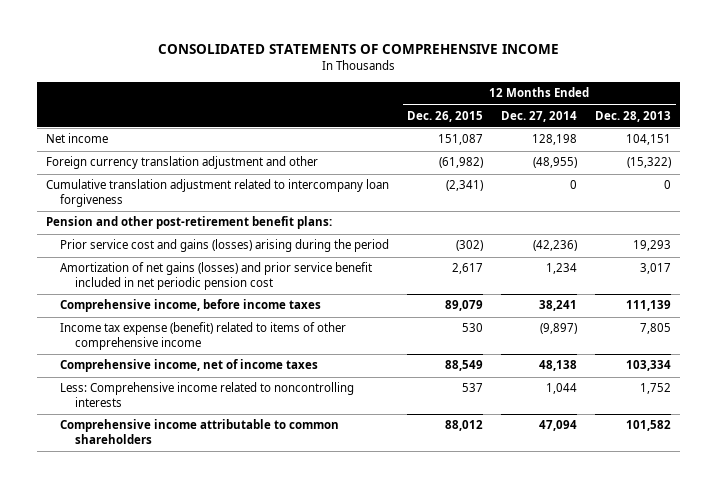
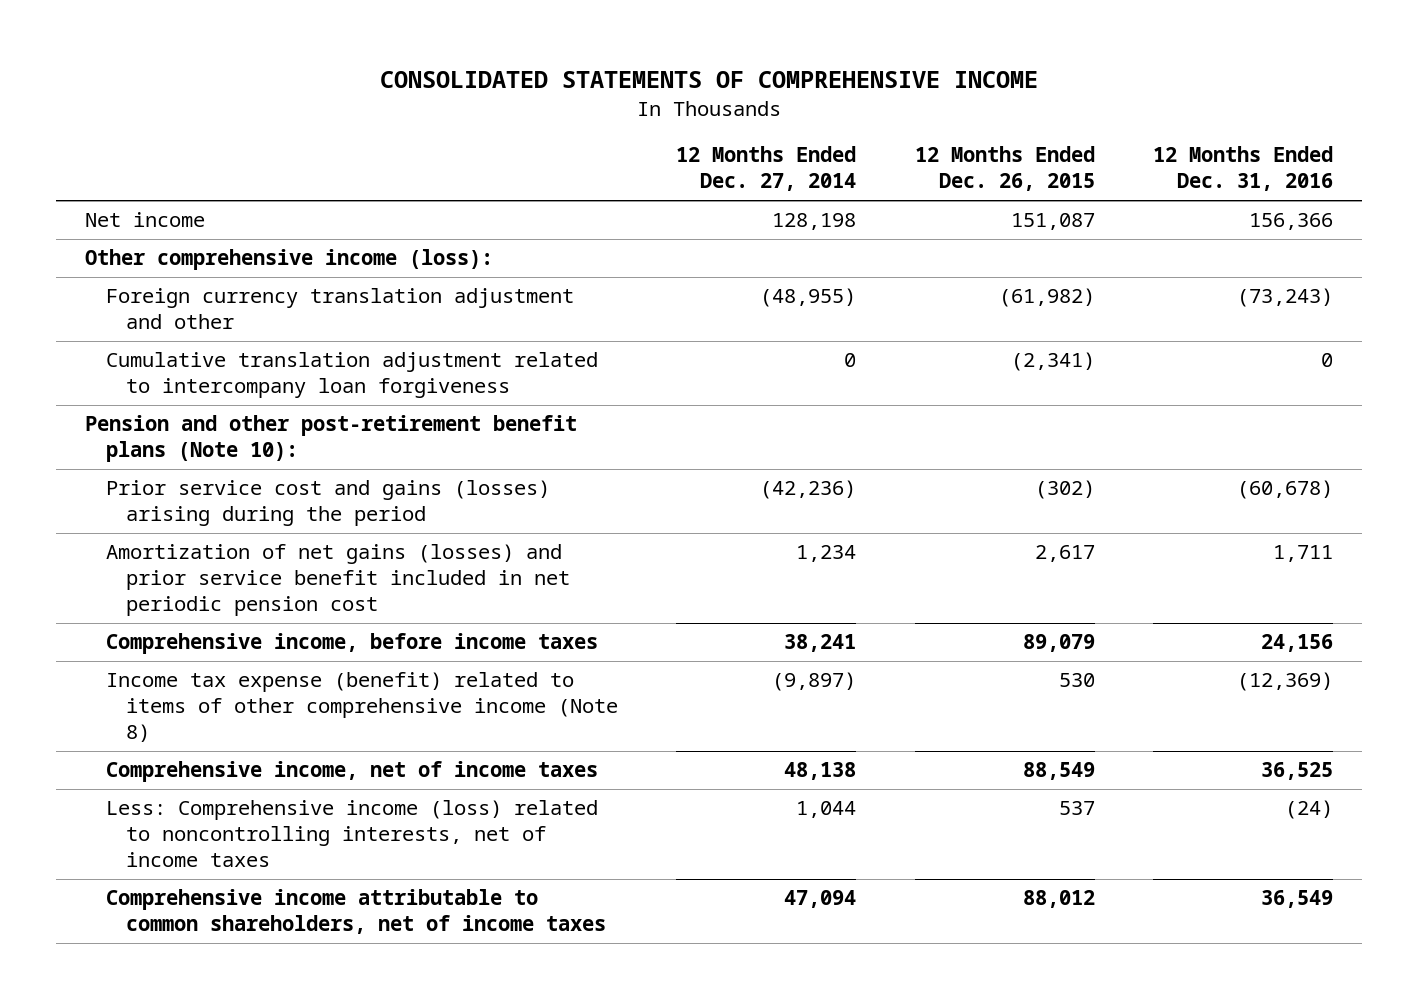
[595,110,672,122] Dec. 28, 2013 -> none
none -> [1152,146,1333,192] 12 Months Ended Dec. 31, 2016
none -> [85,249,494,271] Other comprehensive income (loss):
[45,216,332,230] Pension and other post-retirement benefit plans: -> [85,415,578,463] Pension and other post-retirement benefit plans (Note 10):
[60,322,347,351] Income tax expense (benefit) related to items of other comprehensive income -> [105,672,619,743] Income tax expense (benefit) related to items of other comprehensive income (Note 8)
[60,382,355,408] Less: Comprehensive income related to noncontrolling interests -> [105,800,598,868] Less: Comprehensive income (loss) related to noncontrolling interests, net of income taxes
[60,419,340,445] Comprehensive income attributable to common shareholders -> [105,889,607,935] Comprehensive income attributable to common shareholders, net of income taxes

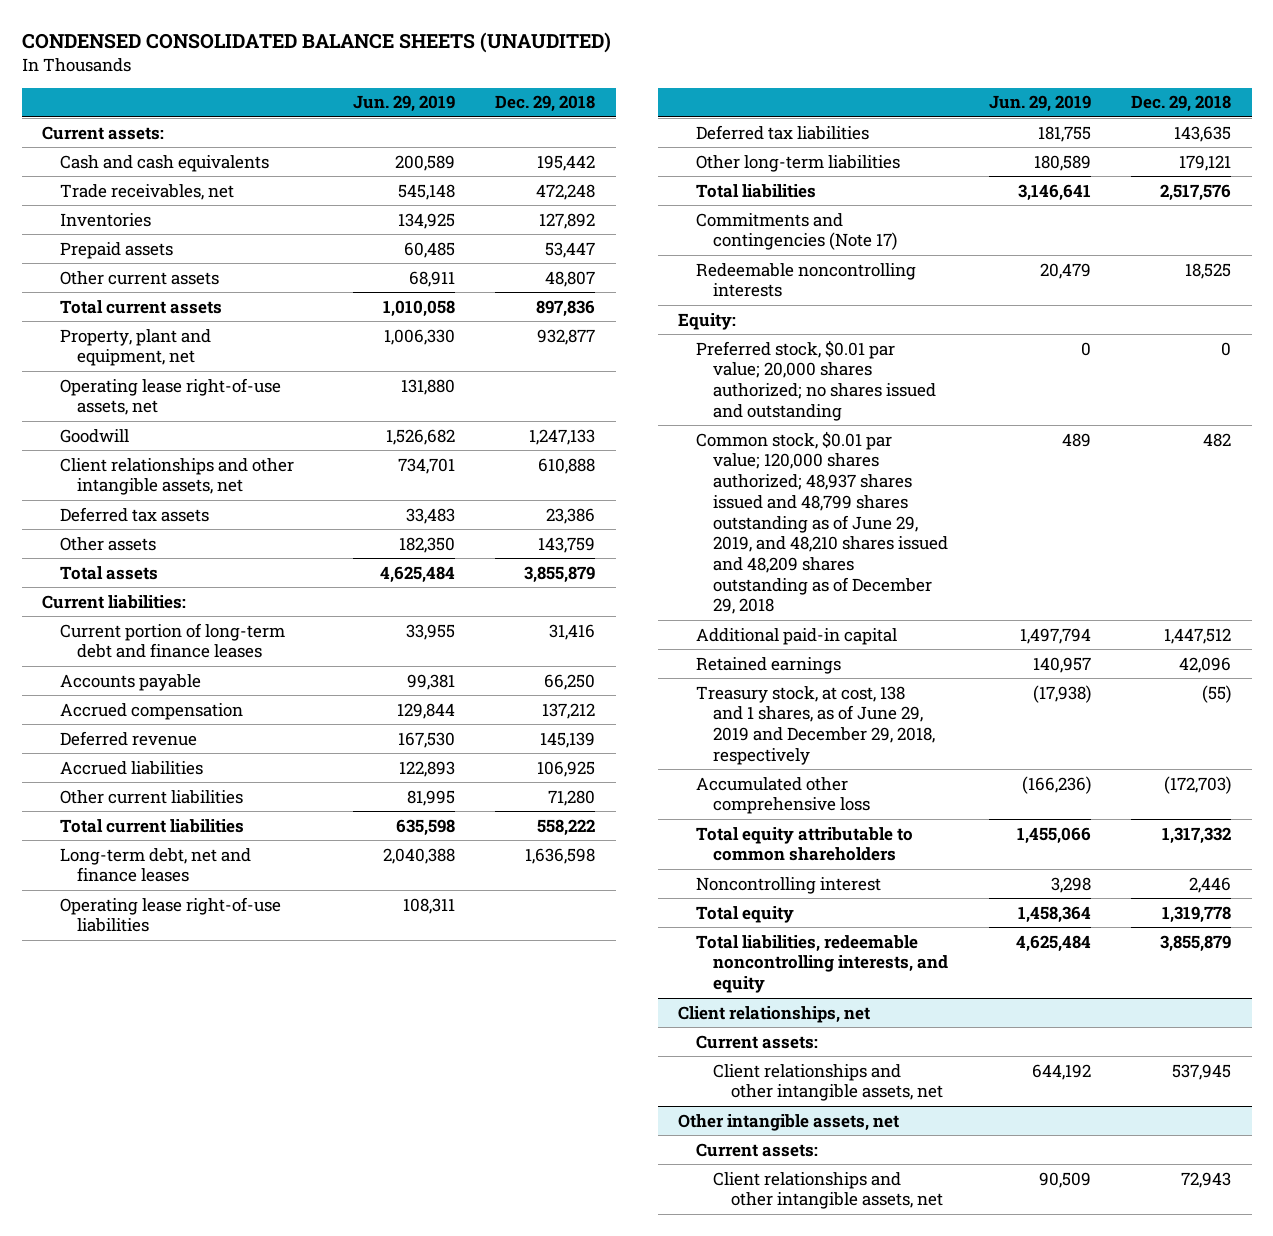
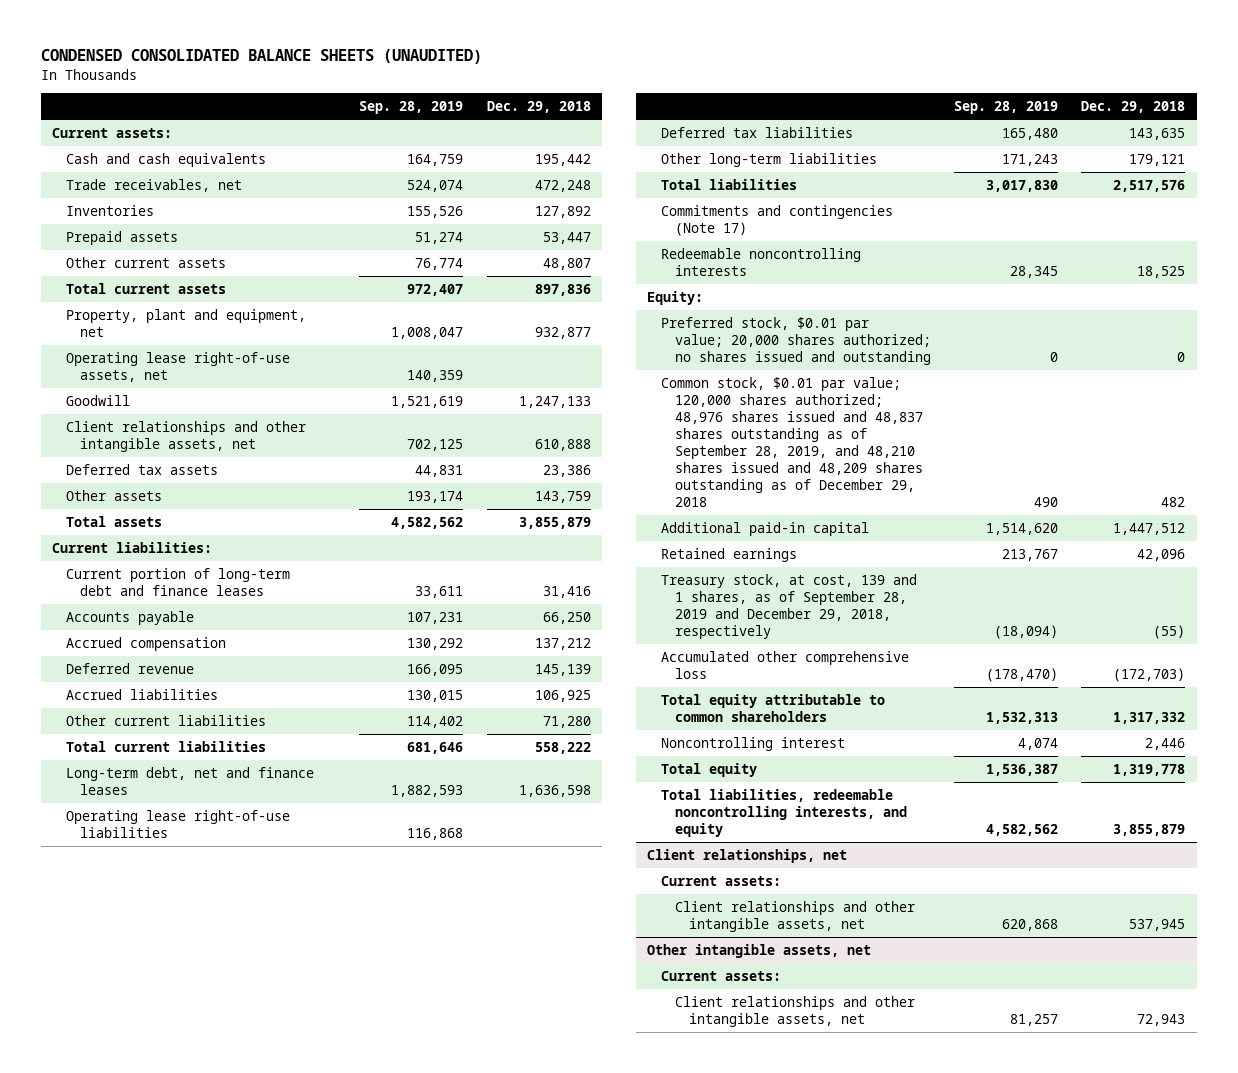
[352,95,455,113] Jun. 29, 2019 -> none
none -> [359,100,464,114] Sep. 28, 2019
[695,430,949,615] Common stock, $0.01 par value; 120,000 shares authorized; 48,937 shares issued and 48,799 shares outstanding as of June 29, 2019, and 48,210 shares issued and 48,209 shares outstanding as of December 29, 2018 -> [661,376,924,507] Common stock, $0.01 par value; 120,000 shares authorized; 48,976 shares issued and 48,837 shares outstanding as of September 28, 2019, and 48,210 shares issued and 48,209 shares outstanding as of December 29, 2018
[695,685,936,765] Treasury stock, at cost, 138 and 1 shares, as of June 29, 2019 and December 29, 2018, respectively -> [661,573,918,639] Treasury stock, at cost, 139 and 1 shares, as of September 28, 2019 and December 29, 2018, respectively

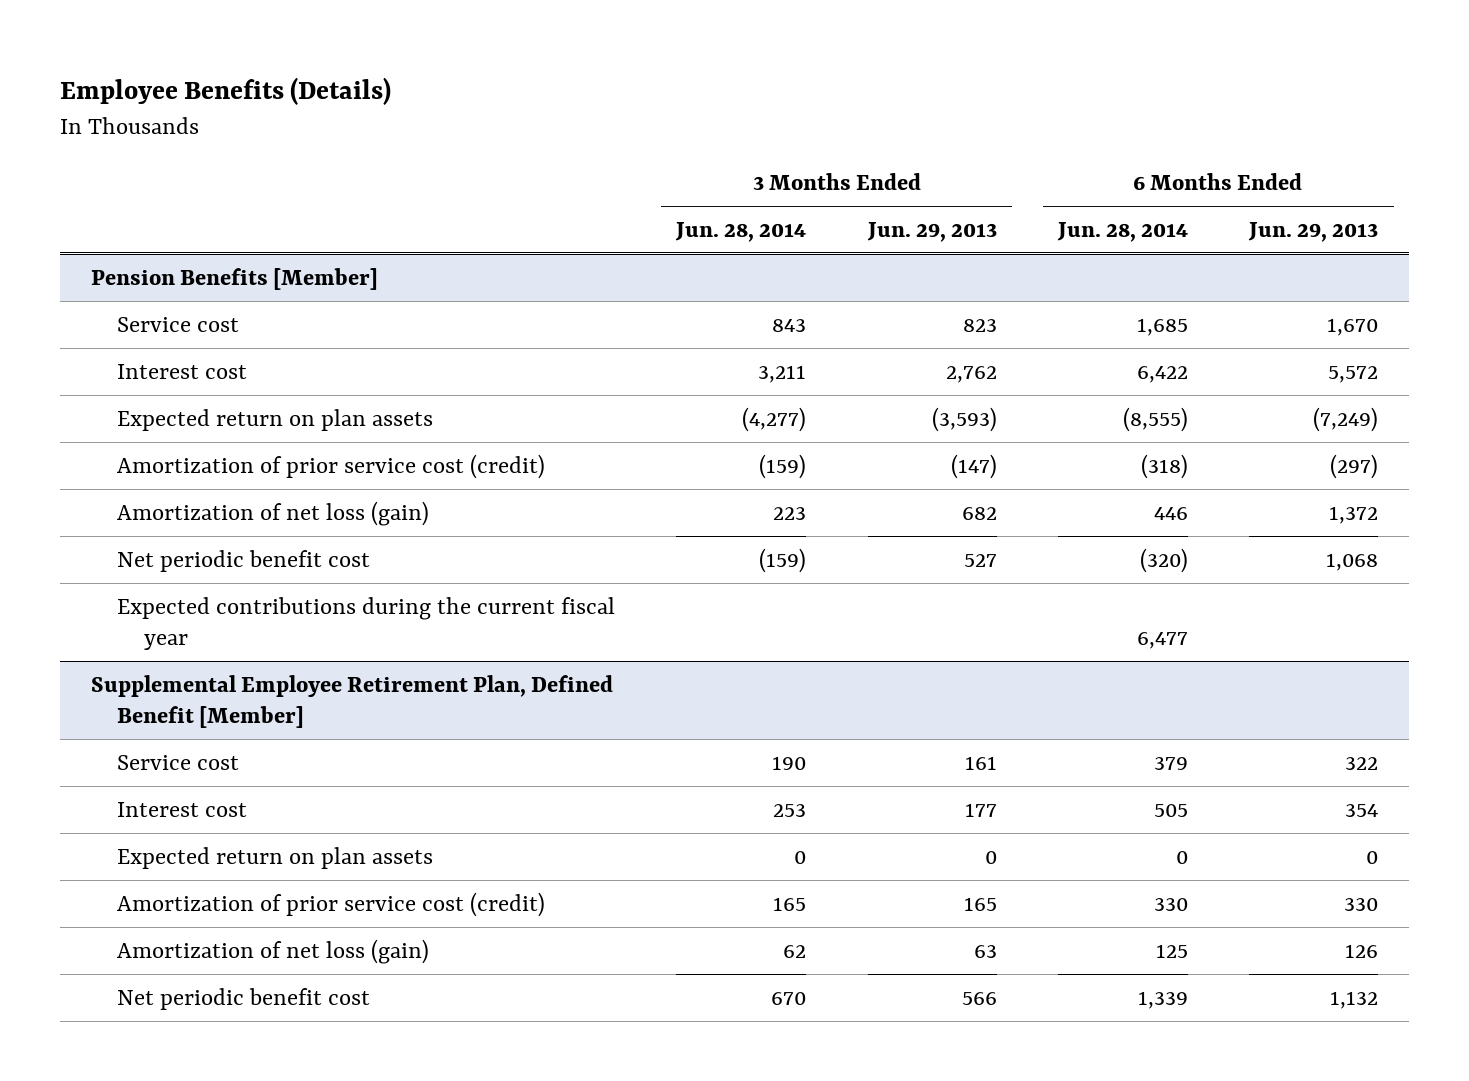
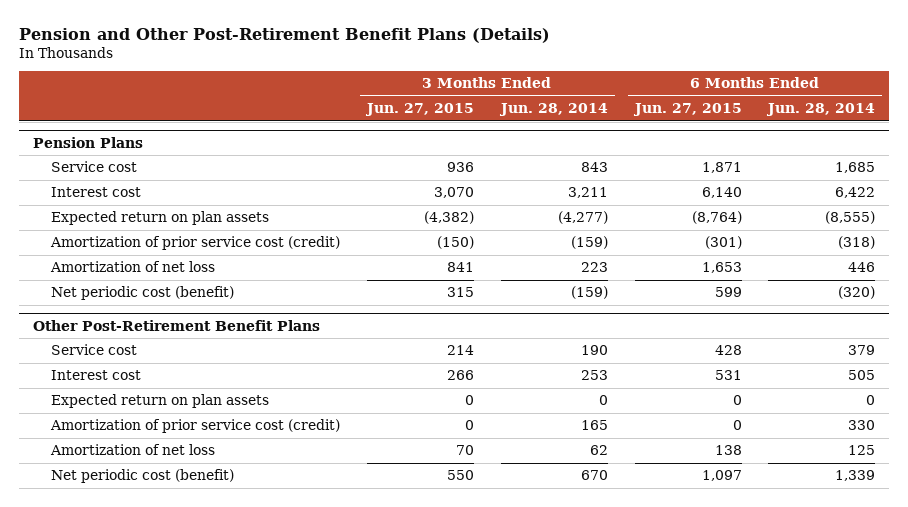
[59,77,391,106] Employee Benefits (Details) -> [19,27,551,43] Pension and Other Post-Retirement Benefit Plans (Details)
[866,221,997,242] Jun. 29, 2013 -> none
[1248,221,1379,242] Jun. 29, 2013 -> none
none -> [365,103,475,117] Jun. 27, 2015
none -> [632,103,742,117] Jun. 27, 2015
[90,267,378,290] Pension Benefits [Member] -> none
none -> [32,136,143,148] Pension Plans
[117,596,616,651] Expected contributions during the current fiscal year -> none
[90,674,613,729] Supplemental Employee Retirement Plan, Defined Benefit [Member] -> none
[117,500,430,526] Amortization of net loss (gain) -> [50,261,216,273] Amortization of net loss
[117,549,371,572] Net periodic benefit cost -> [51,286,235,301] Net periodic cost (benefit)
none -> [32,319,320,331] Other Post-Retirement Benefit Plans
[117,938,430,964] Amortization of net loss (gain) -> [50,444,216,456] Amortization of net loss
[117,987,371,1010] Net periodic benefit cost -> [51,469,235,484] Net periodic cost (benefit)

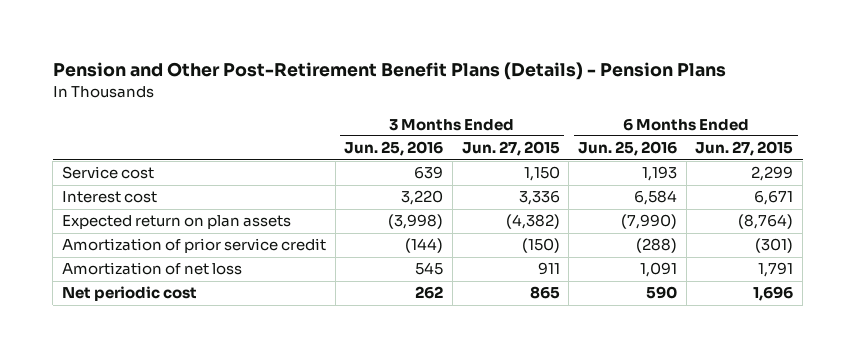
[19,27,551,43] Pension and Other Post-Retirement Benefit Plans (Details) -> [52,62,726,81] Pension and Other Post-Retirement Benefit Plans (Details) - Pension Plans
[498,103,608,117] Jun. 28, 2014 -> none
[766,103,876,117] Jun. 28, 2014 -> none
none -> [344,141,444,157] Jun. 25, 2016
none -> [578,141,678,157] Jun. 25, 2016
[32,136,143,148] Pension Plans -> none
[447,162,475,173] 936 -> [523,166,560,182] 1,150
[701,162,742,174] 1,871 -> [751,166,794,182] 2,299
[434,187,475,199] 3,070 -> [518,190,560,206] 3,336
[701,187,742,199] 6,140 -> [754,190,794,206] 6,671
[32,319,320,331] Other Post-Retirement Benefit Plans -> none
[51,344,138,356] Service cost -> none
[51,370,142,381] Interest cost -> none
[51,394,270,409] Expected return on plan assets -> none
[50,419,341,434] Amortization of prior service cost (credit) -> none
[50,444,216,456] Amortization of net loss -> none
[51,469,235,484] Net periodic cost (benefit) -> none
[50,236,341,251] Amortization of prior service cost (credit) -> [61,238,326,254] Amortization of prior service credit
[447,262,475,273] 841 -> [537,262,560,276] 911
[701,262,742,274] 1,653 -> [758,262,794,278] 1,791
[51,286,235,301] Net periodic cost (benefit) -> [61,286,197,302] Net periodic cost
[447,287,475,298] 315 -> [529,286,560,300] 865
[714,287,742,298] 599 -> [753,286,794,302] 1,696

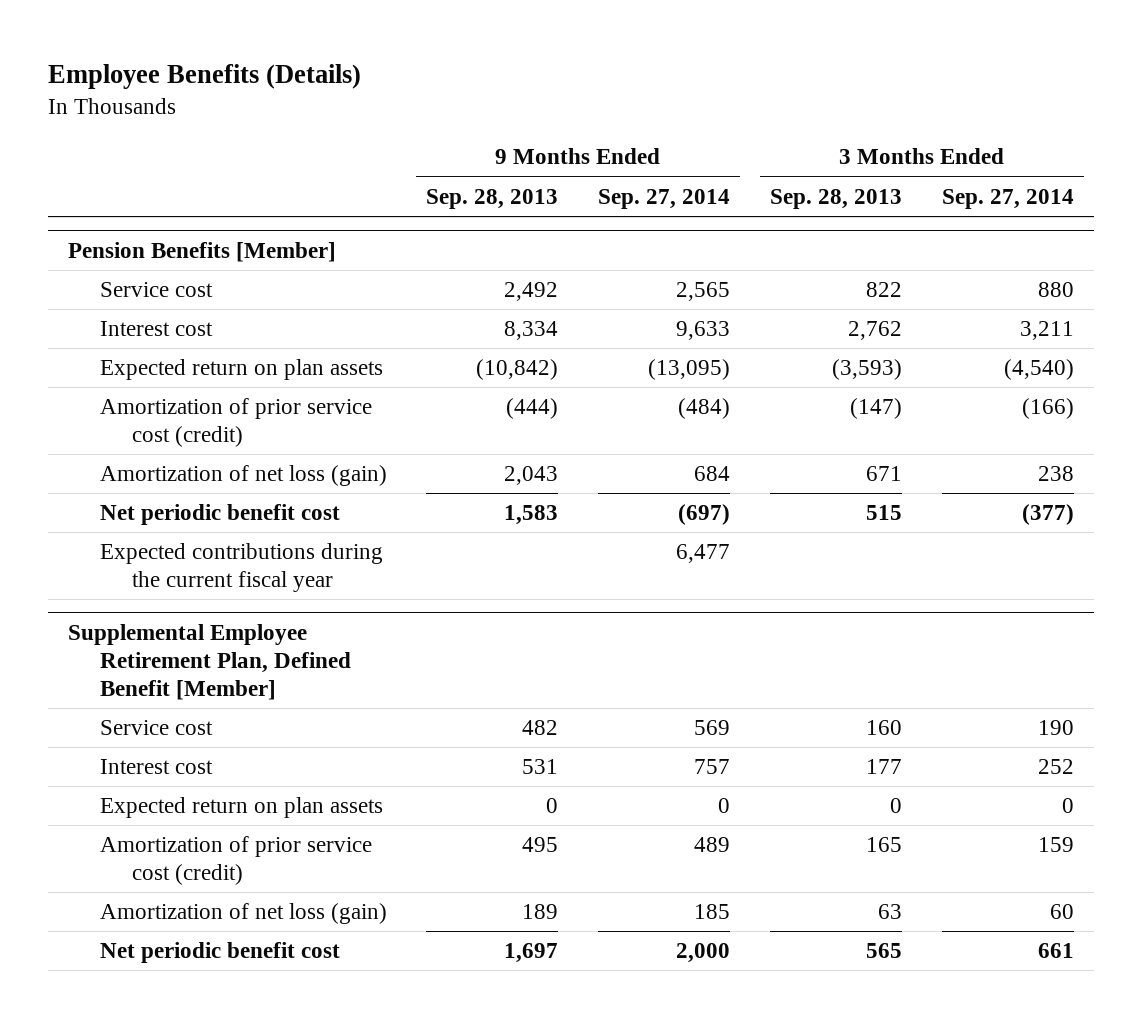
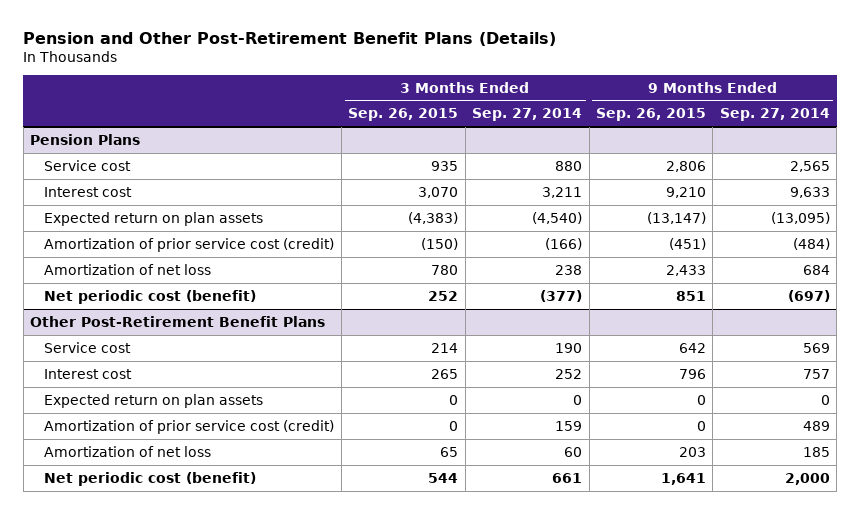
[47,64,361,90] Employee Benefits (Details) -> [23,31,557,46] Pension and Other Post-Retirement Benefit Plans (Details)
[426,188,559,209] Sep. 28, 2013 -> none
[770,188,903,209] Sep. 28, 2013 -> none
none -> [348,108,459,122] Sep. 26, 2015
none -> [595,108,706,122] Sep. 26, 2015
[67,242,336,263] Pension Benefits [Member] -> none
none -> [30,133,141,145] Pension Plans
[99,543,383,592] Expected contributions during the current fiscal year -> none
[67,624,351,700] Supplemental Employee Retirement Plan, Defined Benefit [Member] -> none
[99,465,387,487] Amortization of net loss (gain) -> [44,263,212,275] Amortization of net loss
[99,504,340,526] Net periodic benefit cost -> [44,289,257,304] Net periodic cost (benefit)
none -> [30,315,326,327] Other Post-Retirement Benefit Plans
[99,903,387,925] Amortization of net loss (gain) -> [44,445,212,457] Amortization of net loss
[99,942,340,964] Net periodic benefit cost -> [44,471,257,486] Net periodic cost (benefit)

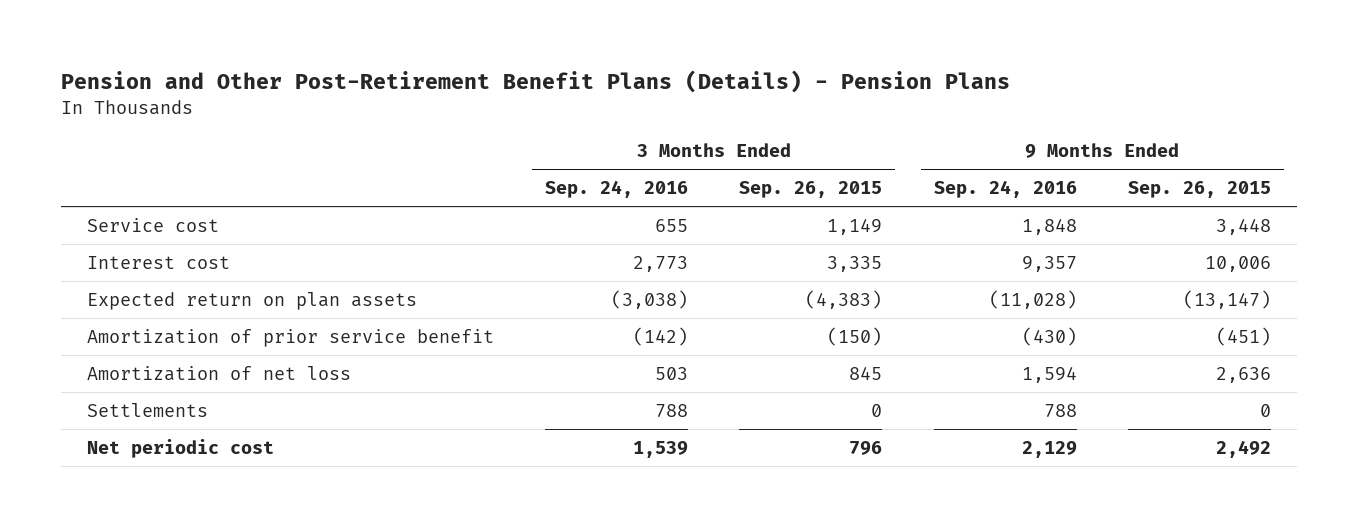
[23,31,557,46] Pension and Other Post-Retirement Benefit Plans (Details) -> [60,70,1010,94] Pension and Other Post-Retirement Benefit Plans (Details) - Pension Plans
[472,108,583,122] Sep. 27, 2014 -> none
[719,108,830,122] Sep. 27, 2014 -> none
none -> [544,179,688,198] Sep. 24, 2016
none -> [933,179,1077,198] Sep. 24, 2016
[30,133,141,145] Pension Plans -> none
[431,160,459,171] 935 -> [827,218,883,235] 1,149
[665,160,706,172] 2,806 -> [1215,218,1271,235] 3,448
[418,186,459,198] 3,070 -> [827,255,883,272] 3,335
[665,186,706,198] 9,210 -> [1204,255,1271,272] 10,006
[30,315,326,327] Other Post-Retirement Benefit Plans -> none
[44,341,132,353] Service cost -> none
[44,368,133,379] Interest cost -> none
[44,393,264,408] Expected return on plan assets -> none
[44,419,335,434] Amortization of prior service cost (credit) -> none
[44,445,212,457] Amortization of net loss -> none
[44,471,257,486] Net periodic cost (benefit) -> none
[44,237,335,252] Amortization of prior service cost (credit) -> [86,328,494,347] Amortization of prior service benefit
[431,264,459,275] 780 -> [849,366,883,380] 845
[665,264,706,276] 2,433 -> [1215,366,1271,383] 2,636
none -> [86,402,208,417] Settlements
[44,289,257,304] Net periodic cost (benefit) -> [86,438,274,458] Net periodic cost
[428,290,459,301] 252 -> [849,440,883,455] 796
[675,290,706,301] 851 -> [1215,439,1271,458] 2,492

